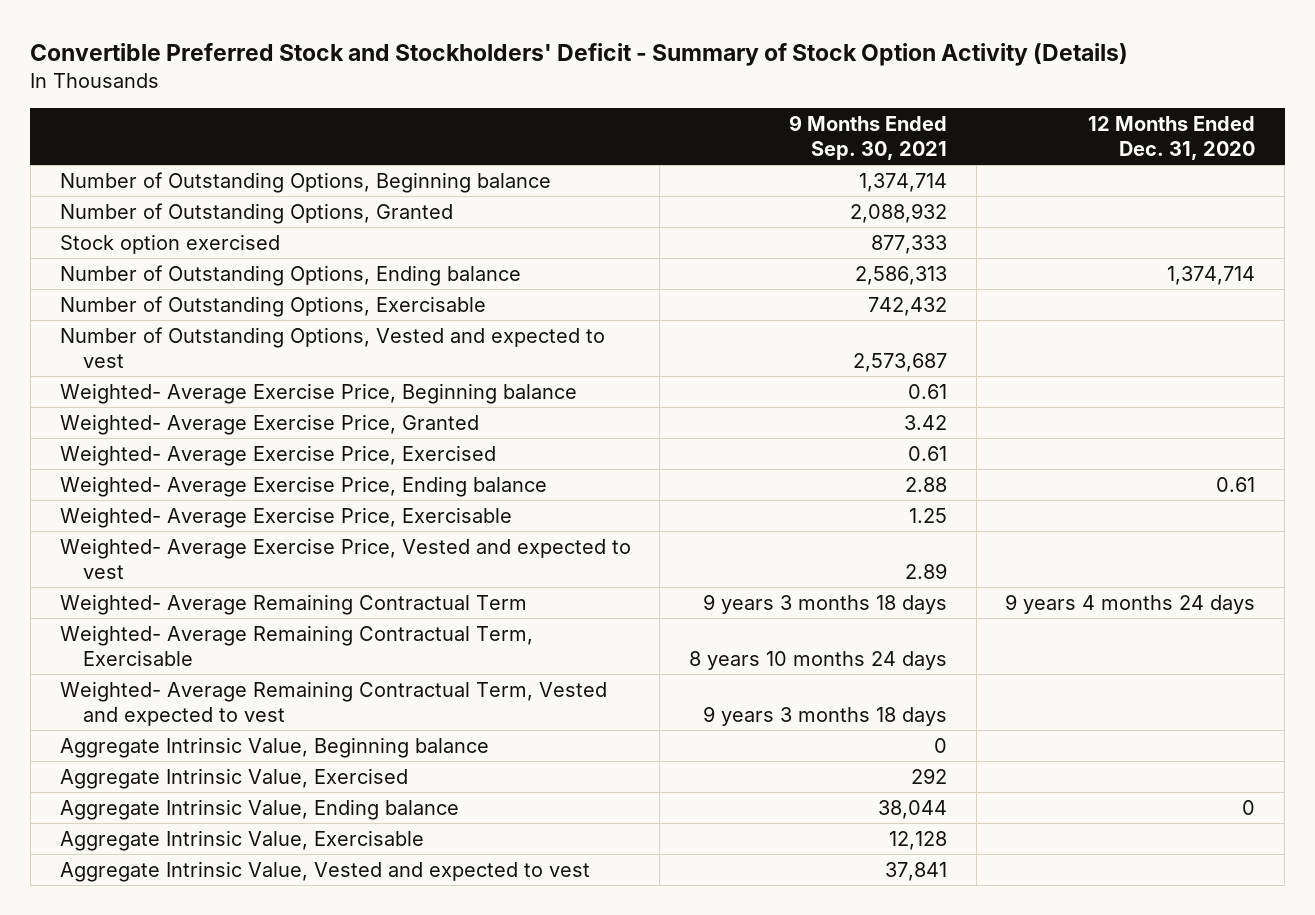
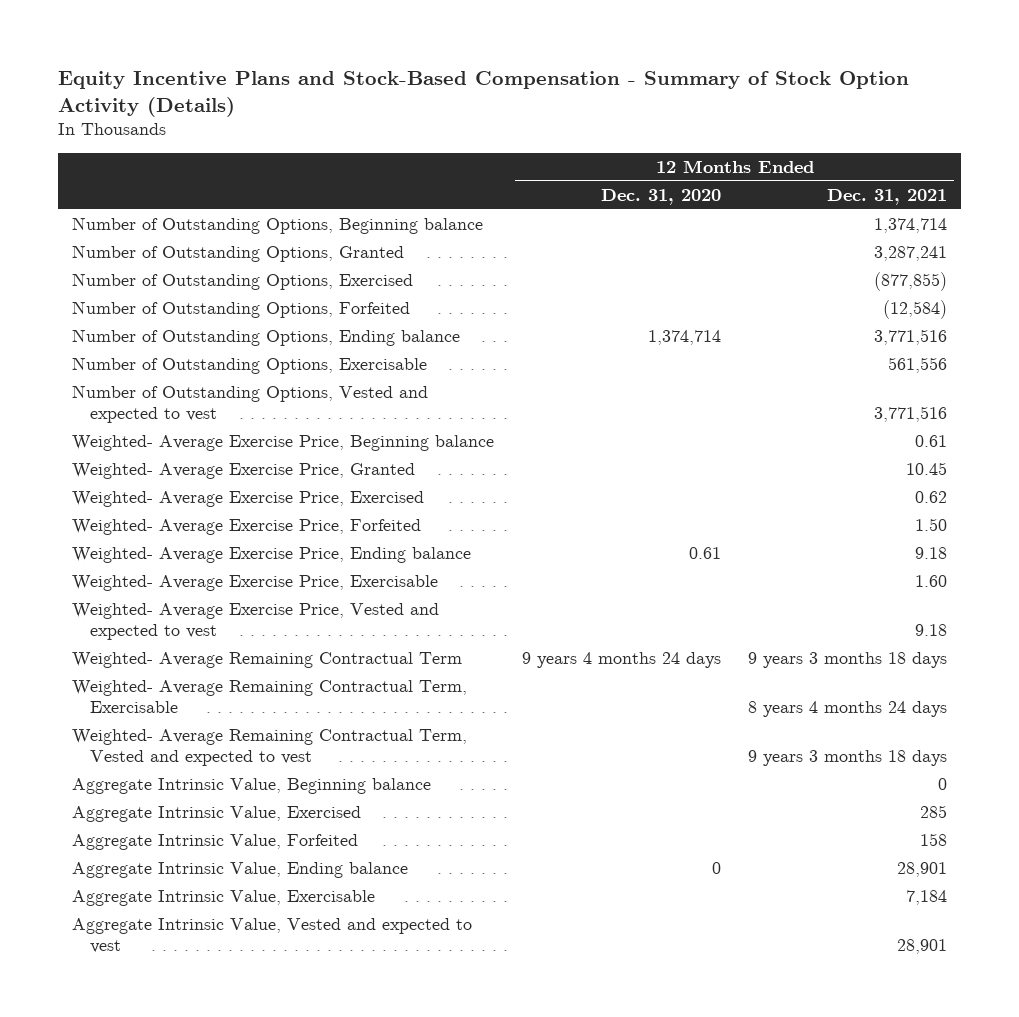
[30,43,1129,67] Convertible Preferred Stock and Stockholders' Deficit - Summary of Stock Option Activity (Details) -> [58,71,910,117] Equity Incentive Plans and Stock-Based Compensation - Summary of Stock Option Activity (Details)
[788,115,947,160] 9 Months Ended Sep. 30, 2021 -> none
none -> [827,188,948,205] Dec. 31, 2021
[59,233,280,254] Stock option exercised -> [71,273,413,291] Number of Outstanding Options, Exercised
none -> [71,301,410,319] Number of Outstanding Options, Forfeited
none -> [71,519,421,536] Weighted- Average Exercise Price, Forfeited
none -> [71,834,358,851] Aggregate Intrinsic Value, Forfeited

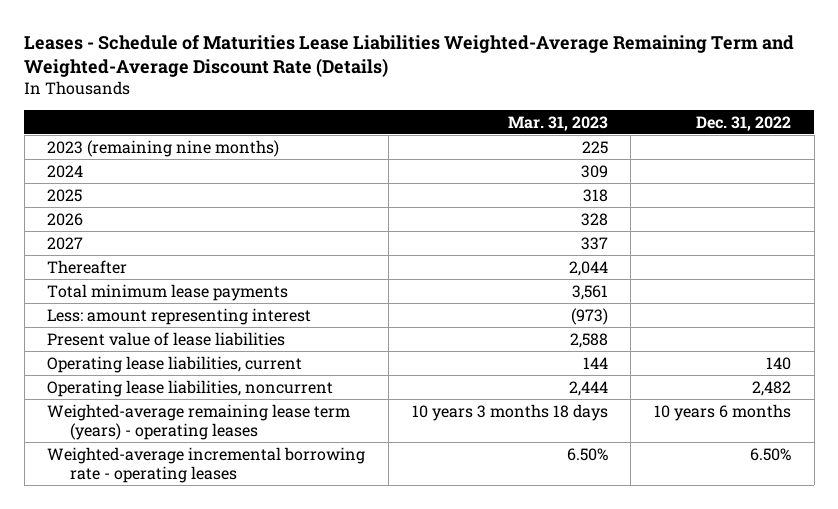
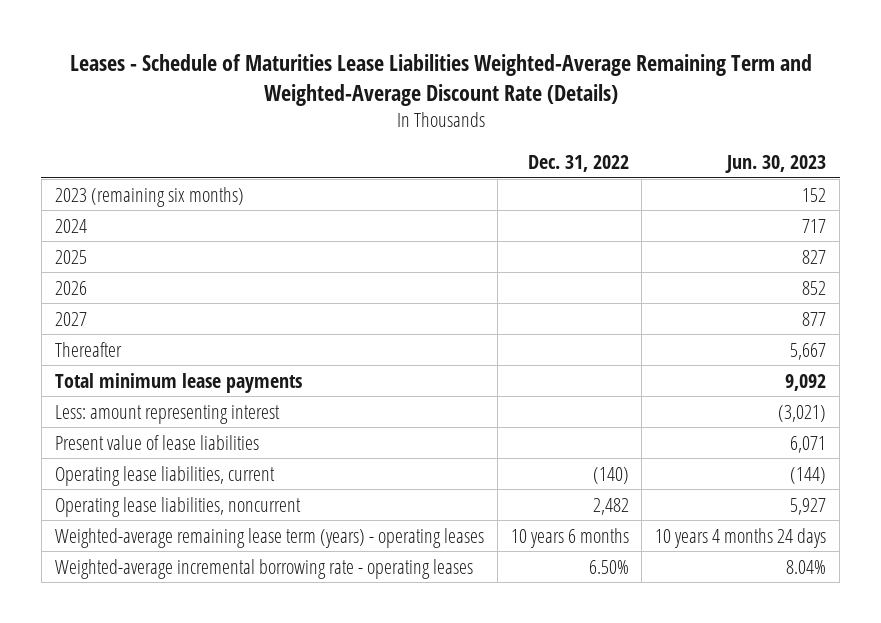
[507,115,608,131] Mar. 31, 2023 -> none
none -> [725,155,827,174] Jun. 30, 2023
[47,139,280,157] 2023 (remaining nine months) -> [54,186,244,207] 2023 (remaining six months)
[765,356,791,370] 140 -> [592,466,629,484] (140)

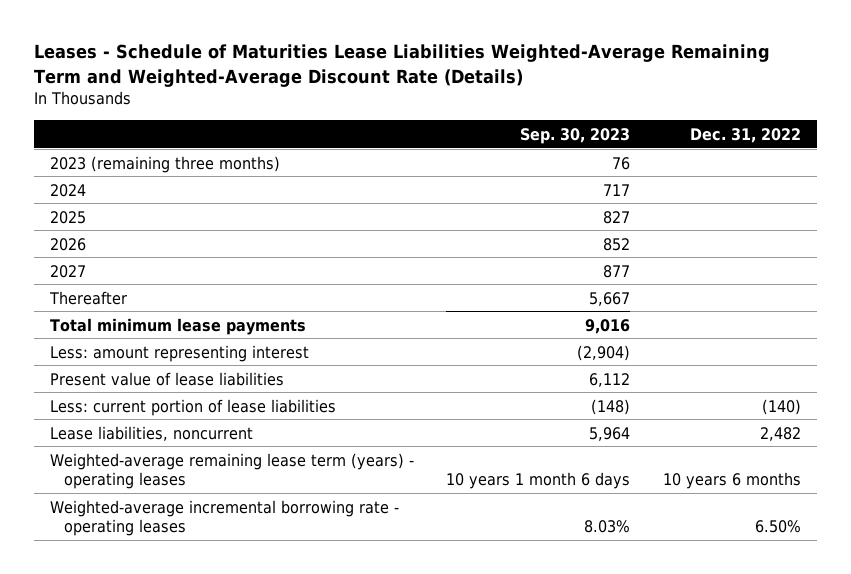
[725,155,827,174] Jun. 30, 2023 -> none
none -> [520,127,631,144] Sep. 30, 2023
[54,186,244,207] 2023 (remaining six months) -> [49,155,280,173] 2023 (remaining three months)
[54,465,275,486] Operating lease liabilities, current -> [49,398,336,416] Less: current portion of lease liabilities
[54,496,301,517] Operating lease liabilities, noncurrent -> [49,425,253,441] Lease liabilities, noncurrent

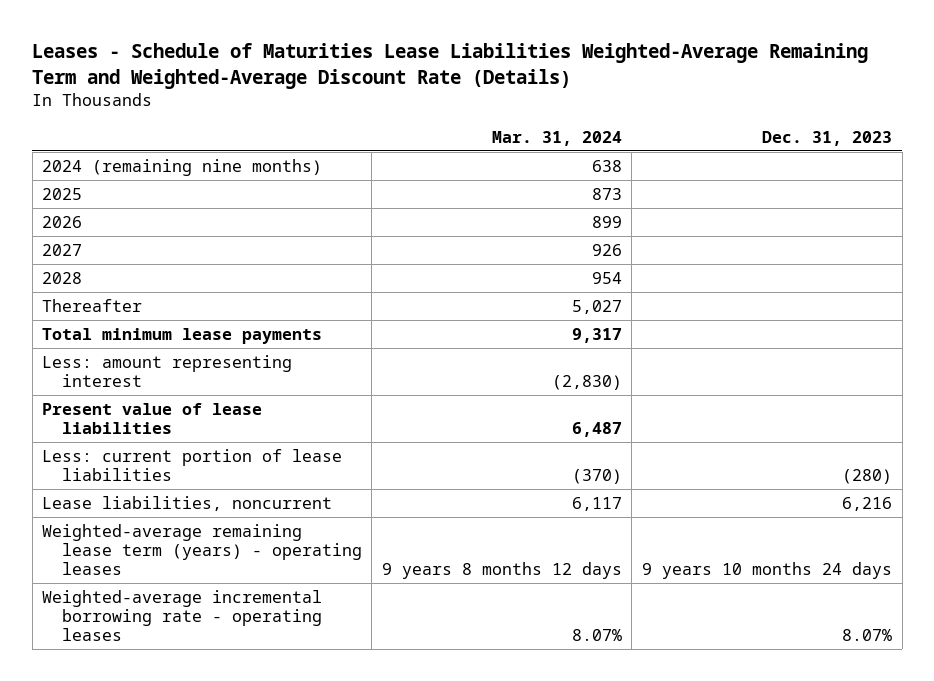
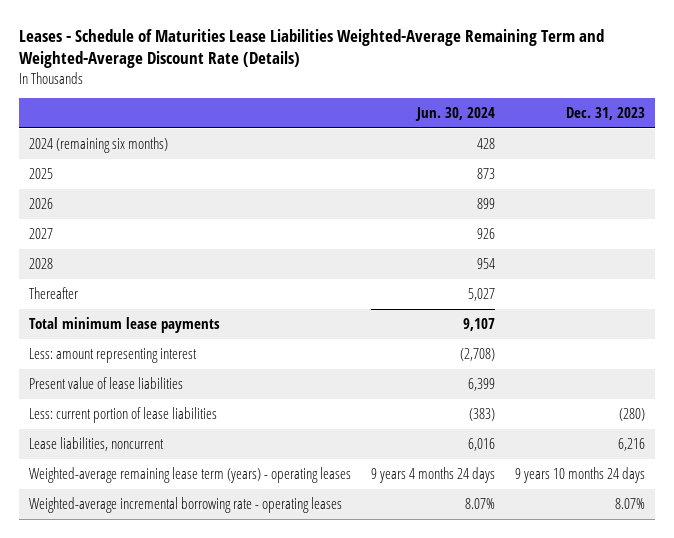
[491,130,622,146] Mar. 31, 2024 -> none
none -> [414,106,495,121] Jun. 30, 2024
[42,158,323,176] 2024 (remaining nine months) -> [29,136,169,153] 2024 (remaining six months)

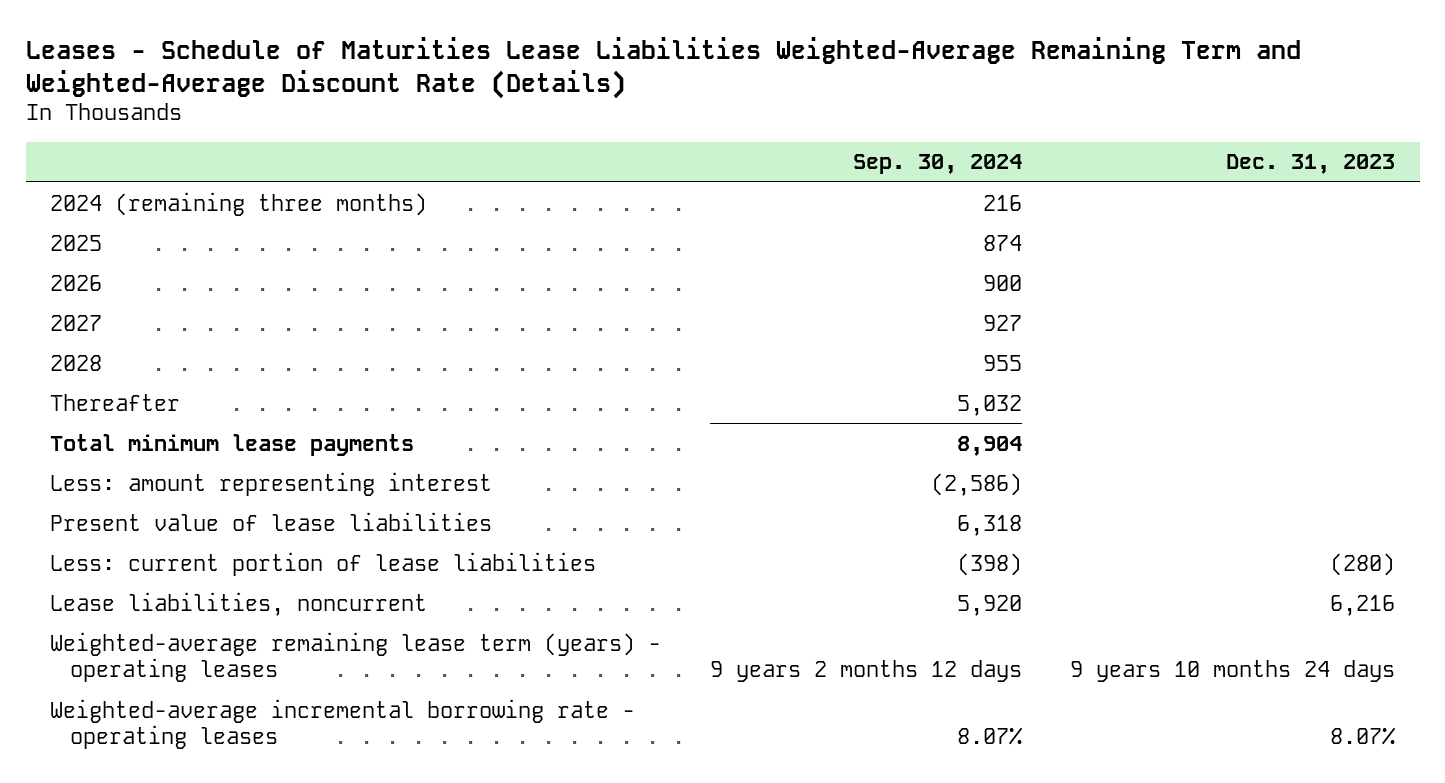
[414,106,495,121] Jun. 30, 2024 -> none
none -> [852,154,1022,175] Sep. 30, 2024
[29,136,169,153] 2024 (remaining six months) -> [49,191,427,216] 2024 (remaining three months)

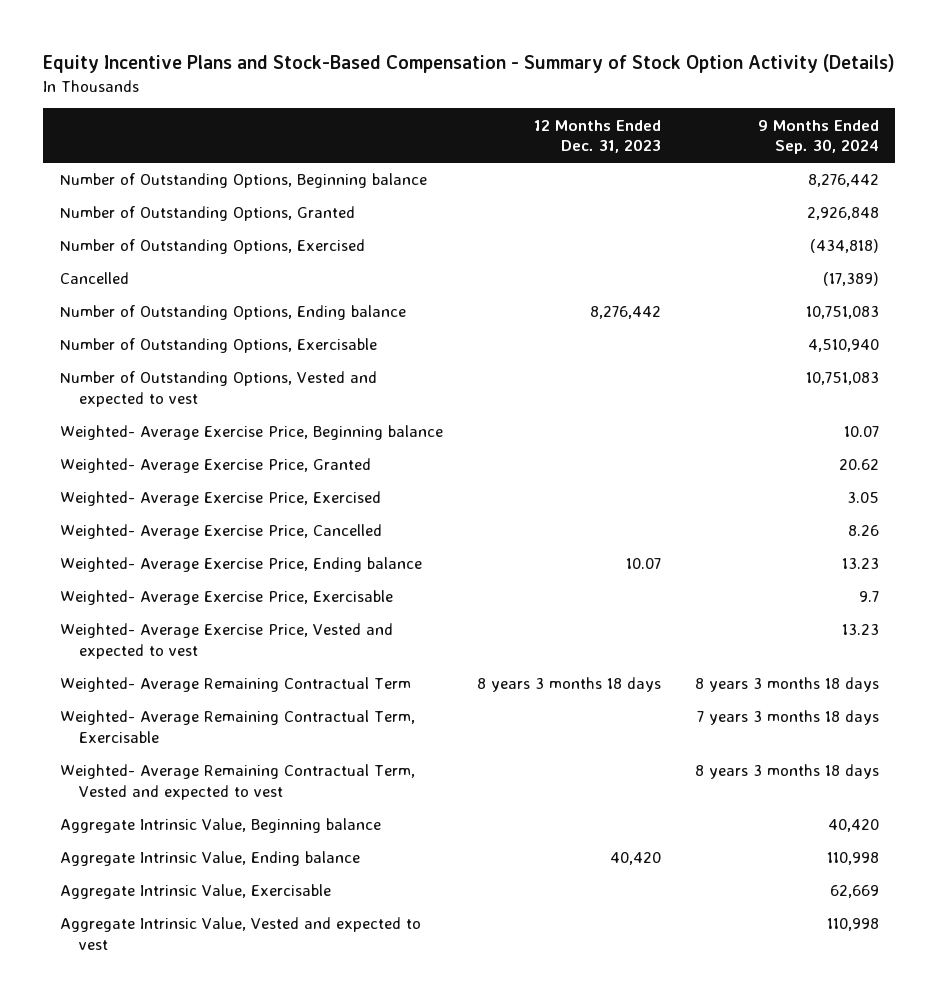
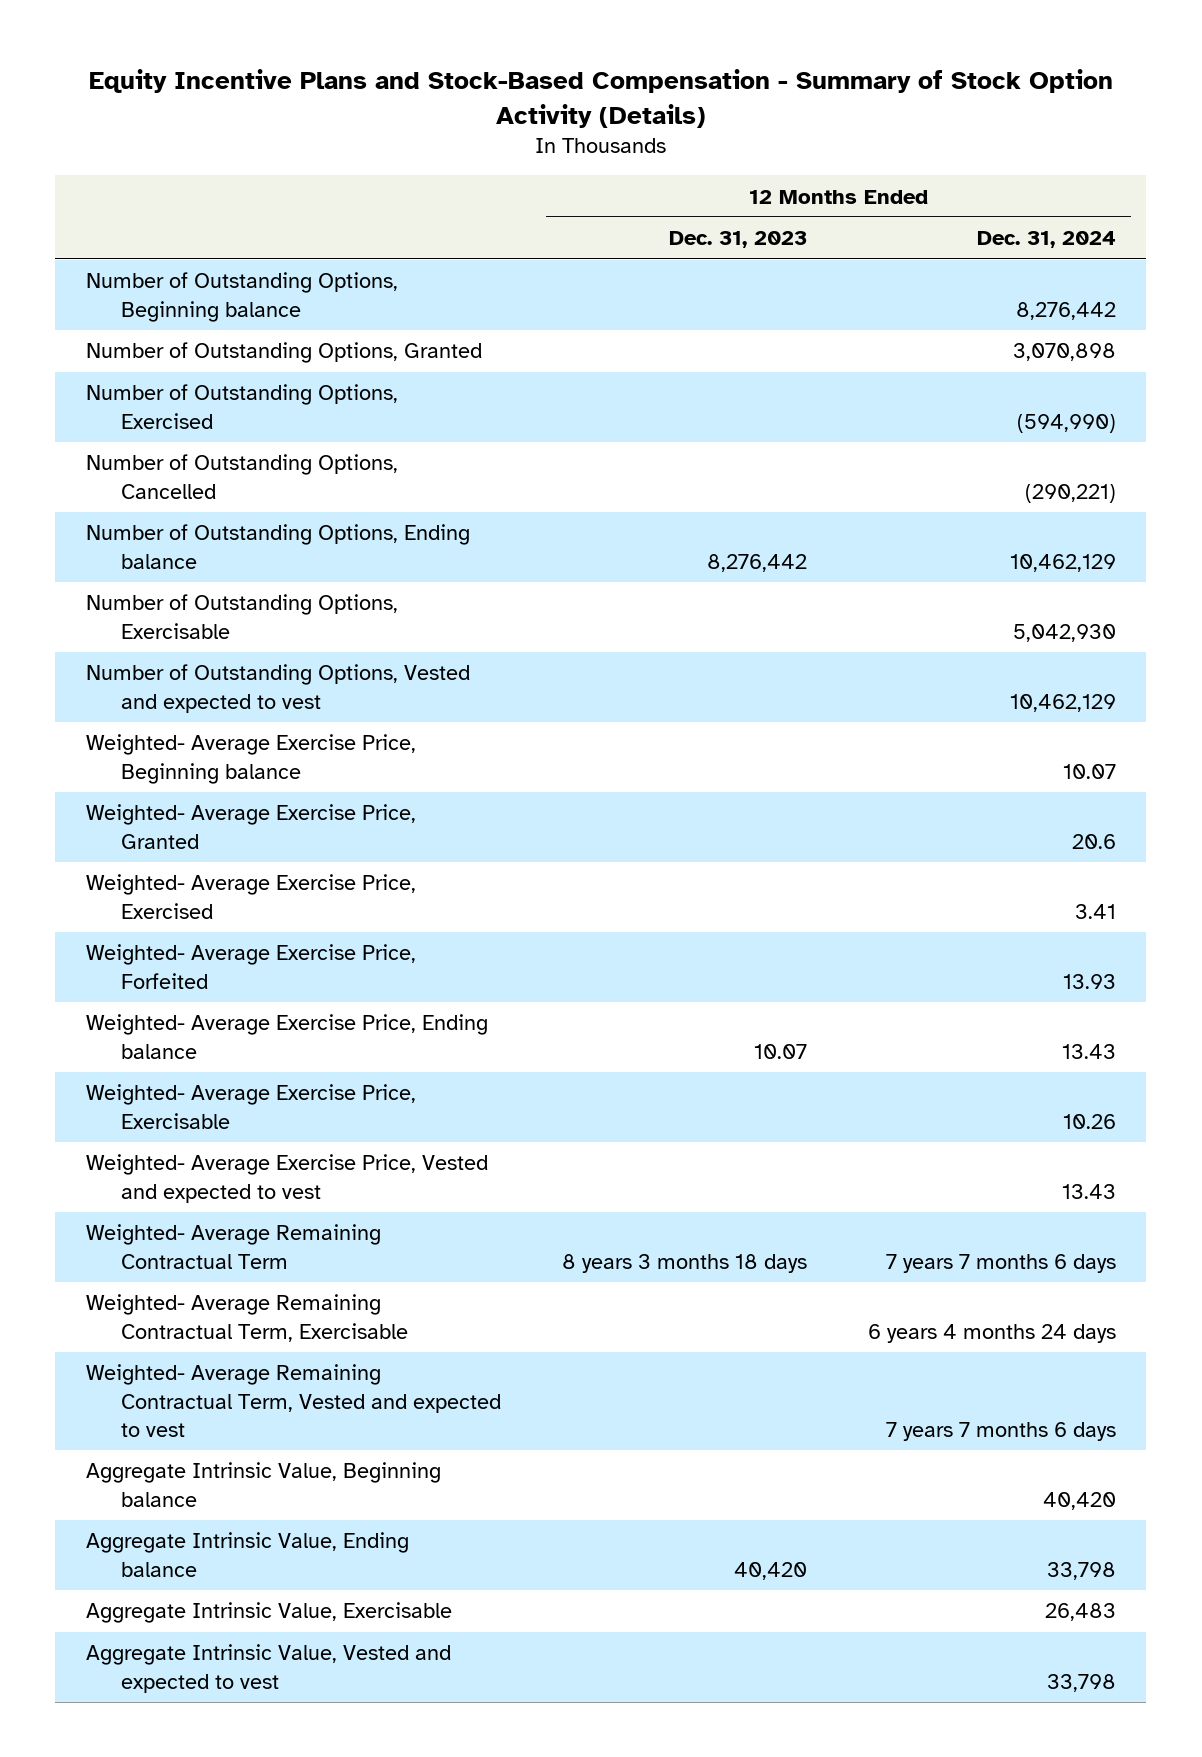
[757,119,879,155] 9 Months Ended Sep. 30, 2024 -> none
none -> [976,231,1116,249] Dec. 31, 2024
[60,272,130,285] Cancelled -> [85,454,398,499] Number of Outstanding Options, Cancelled
[60,524,383,540] Weighted- Average Exercise Price, Cancelled -> [85,944,416,989] Weighted- Average Exercise Price, Forfeited

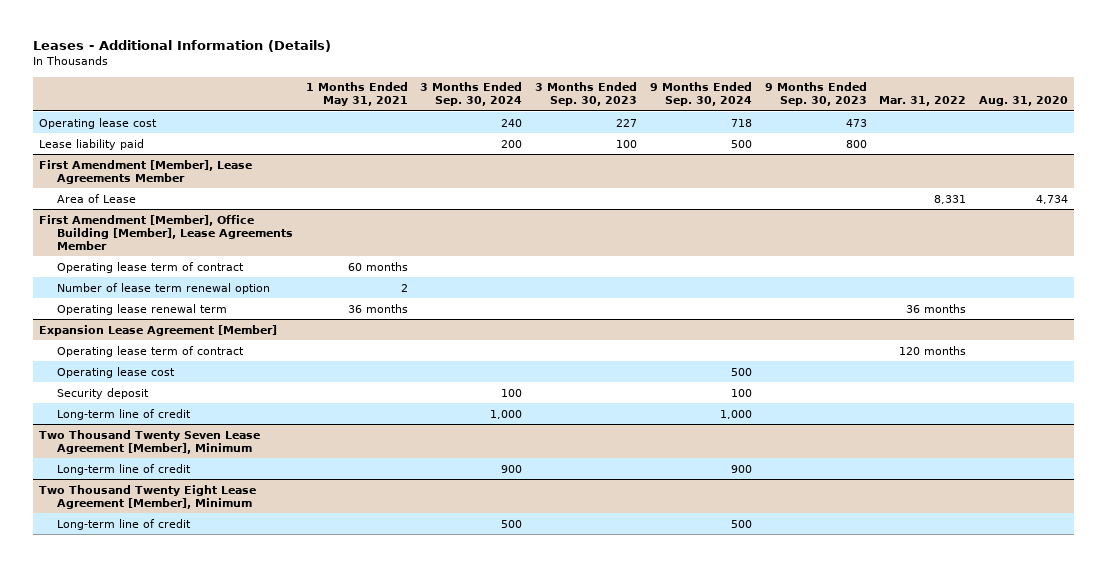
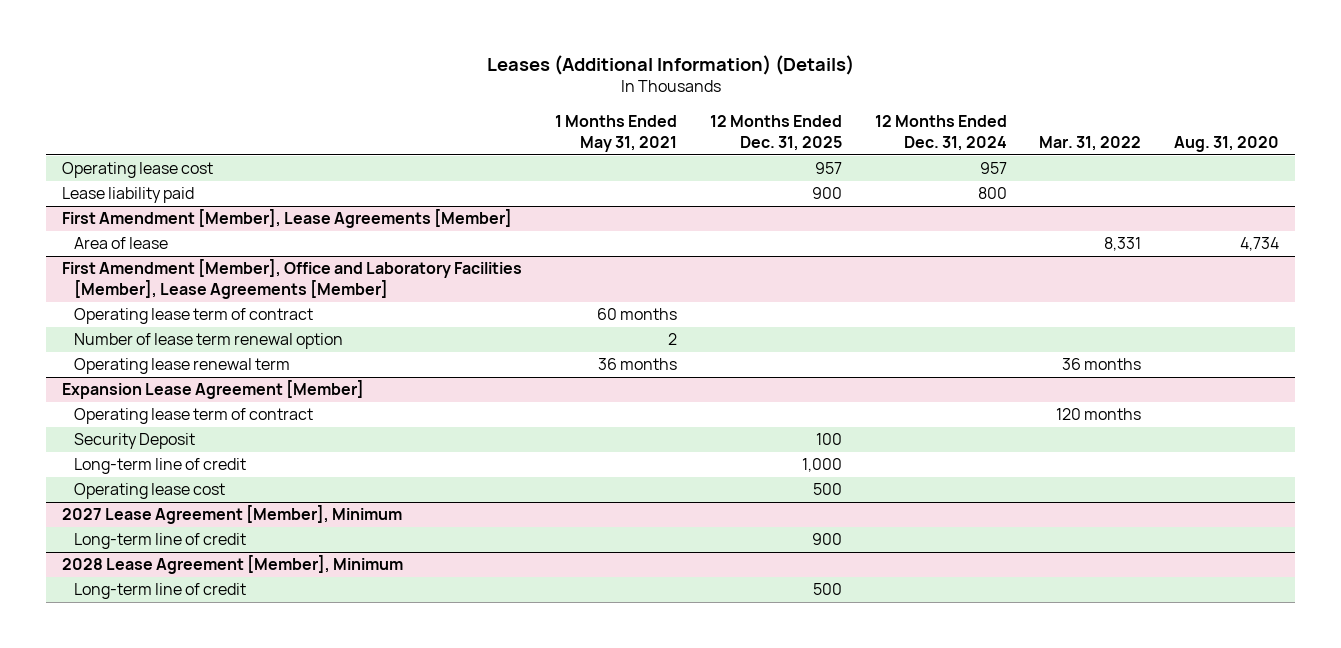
[33,40,332,53] Leases - Additional Information (Details) -> [486,54,854,75] Leases (Additional Information) (Details)
[420,82,523,107] 3 Months Ended Sep. 30, 2024 -> none
[535,82,638,107] 3 Months Ended Sep. 30, 2023 -> none
[649,82,752,107] 9 Months Ended Sep. 30, 2024 -> none
[764,82,867,107] 9 Months Ended Sep. 30, 2023 -> none
none -> [709,115,842,151] 12 Months Ended Dec. 31, 2025
none -> [874,115,1007,151] 12 Months Ended Dec. 31, 2024
[39,159,253,184] First Amendment [Member], Lease Agreements Member -> [62,209,513,229] First Amendment [Member], Lease Agreements [Member]
[57,193,137,203] Area of Lease -> [74,237,169,250] Area of lease
[39,214,294,250] First Amendment [Member], Office Building [Member], Lease Agreements Member -> [62,259,523,300] First Amendment [Member], Office and Laboratory Facilities [Member], Lease Agreements [Member]
[57,387,150,399] Security deposit -> [74,433,196,450] Security Deposit
[39,429,261,454] Two Thousand Twenty Seven Lease Agreement [Member], Minimum -> none
[57,463,192,475] Long-term line of credit -> none
[39,484,257,509] Two Thousand Twenty Eight Lease Agreement [Member], Minimum -> none
[57,518,192,530] Long-term line of credit -> none
[57,366,176,378] Operating lease cost -> [74,483,226,500] Operating lease cost
none -> [62,505,403,525] 2027 Lease Agreement [Member], Minimum
none -> [74,533,247,550] Long-term line of credit
none -> [62,555,404,575] 2028 Lease Agreement [Member], Minimum
none -> [74,583,247,600] Long-term line of credit

